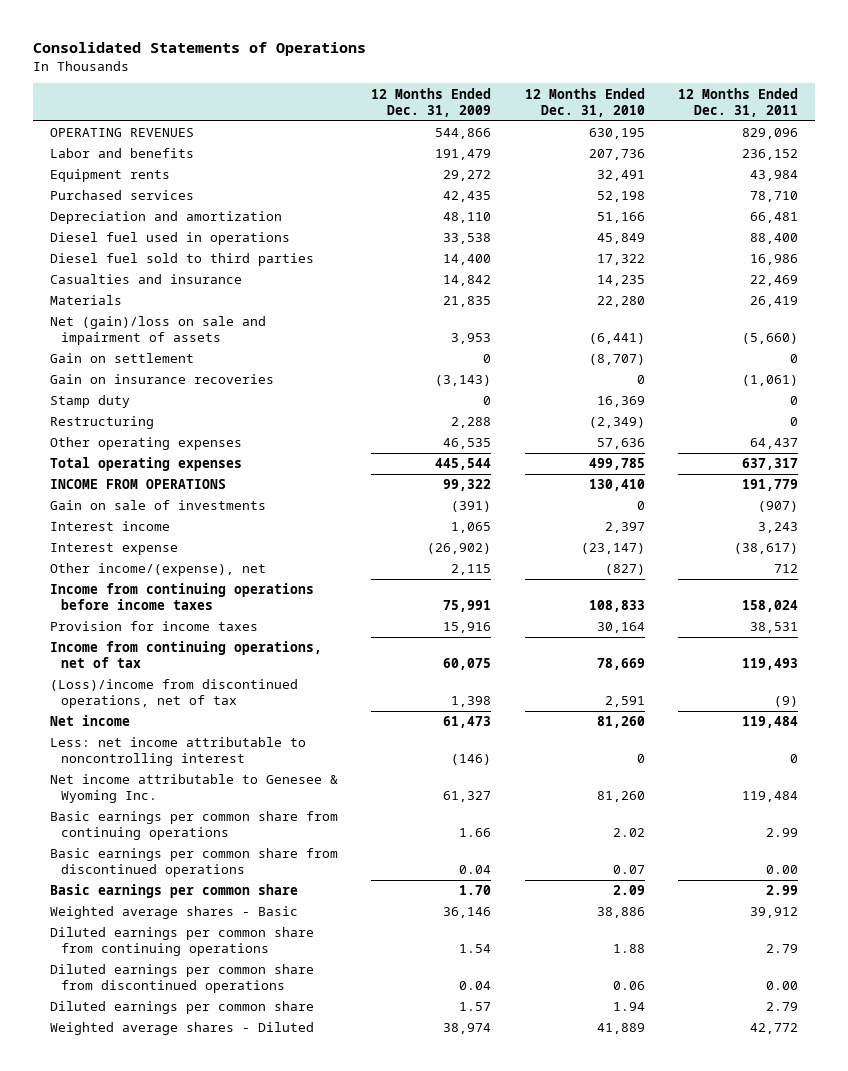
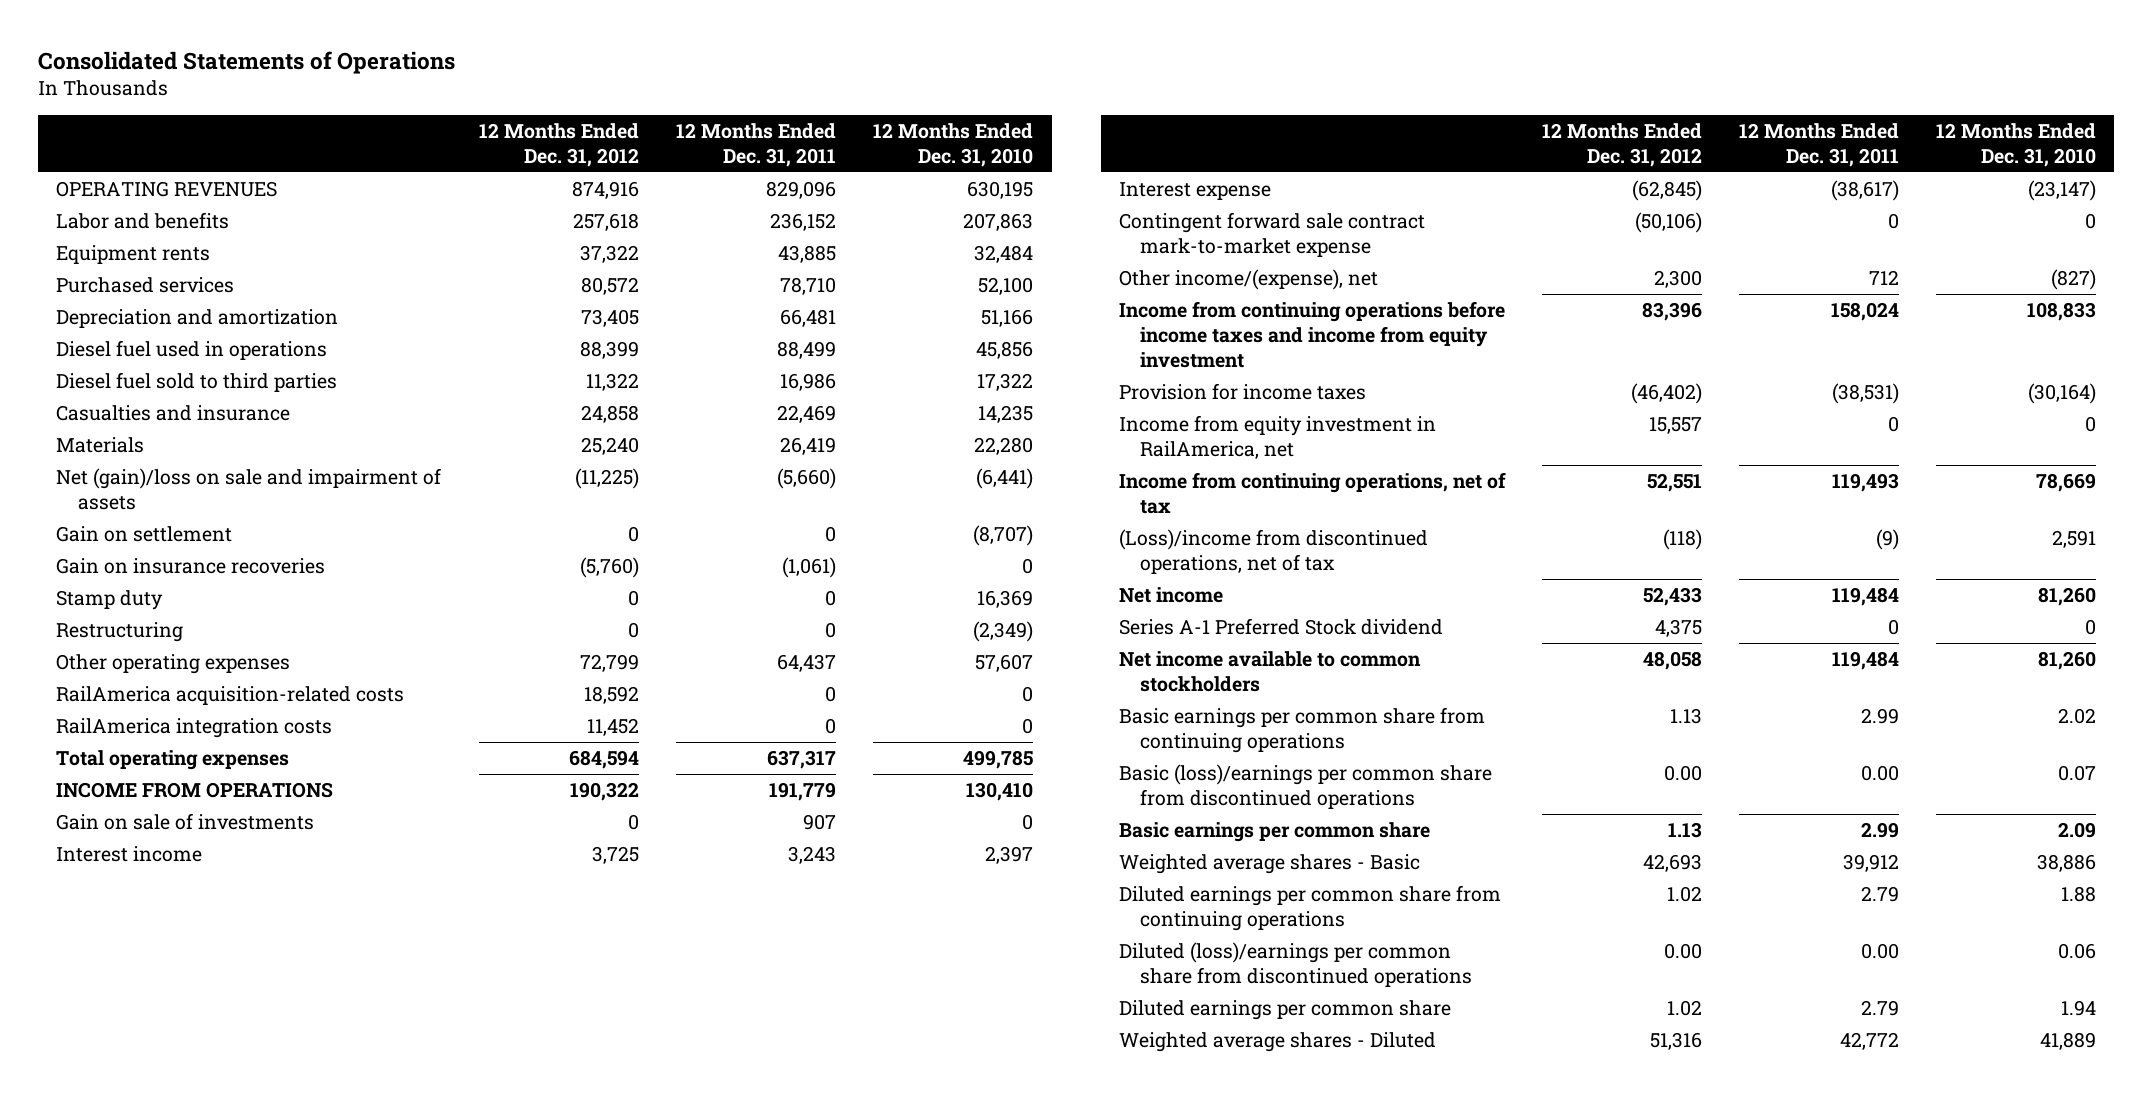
[371,87,492,117] 12 Months Ended Dec. 31, 2009 -> none
none -> [479,122,640,167] 12 Months Ended Dec. 31, 2012
[588,149,645,161] 207,736 -> [963,213,1034,232] 207,863
[596,170,645,182] 32,491 -> [974,245,1034,264] 32,484
[750,170,799,182] 43,984 -> [778,245,837,264] 43,885
[596,191,645,203] 52,198 -> [978,277,1034,296] 52,100
[596,233,645,245] 45,849 -> [976,341,1034,360] 45,856
[750,233,799,245] 88,400 -> [777,341,837,360] 88,499
[596,438,645,450] 57,636 -> [975,654,1034,673] 57,607
none -> [56,686,405,706] RailAmerica acquisition-related costs
none -> [56,718,333,739] RailAmerica integration costs
[758,501,799,513] (907) -> [803,814,837,831] 907
none -> [1119,212,1426,258] Contingent forward sale contract mark-to-market expense
[50,583,315,611] Income from continuing operations before income taxes -> [1119,301,1506,369] Income from continuing operations before income taxes and income from equity investment
[596,622,645,634] 30,164 -> [2027,383,2096,405] (30,164)
[750,622,799,634] 38,531 -> [1831,383,1899,405] (38,531)
none -> [1119,415,1437,460] Income from equity investment in RailAmerica, net
[50,737,307,767] Less: net income attributable to noncontrolling interest -> none
none -> [1119,618,1444,636] Series A-1 Preferred Stock dividend
[50,774,339,804] Net income attributable to Genesee & Wyoming Inc. -> [1119,651,1422,693] Net income available to common stockholders
[50,848,339,878] Basic earnings per common share from discontinued operations -> [1119,764,1493,810] Basic (loss)/earnings per common share from discontinued operations
[50,964,315,994] Diluted earnings per common share from discontinued operations -> [1119,942,1473,988] Diluted (loss)/earnings per common share from discontinued operations

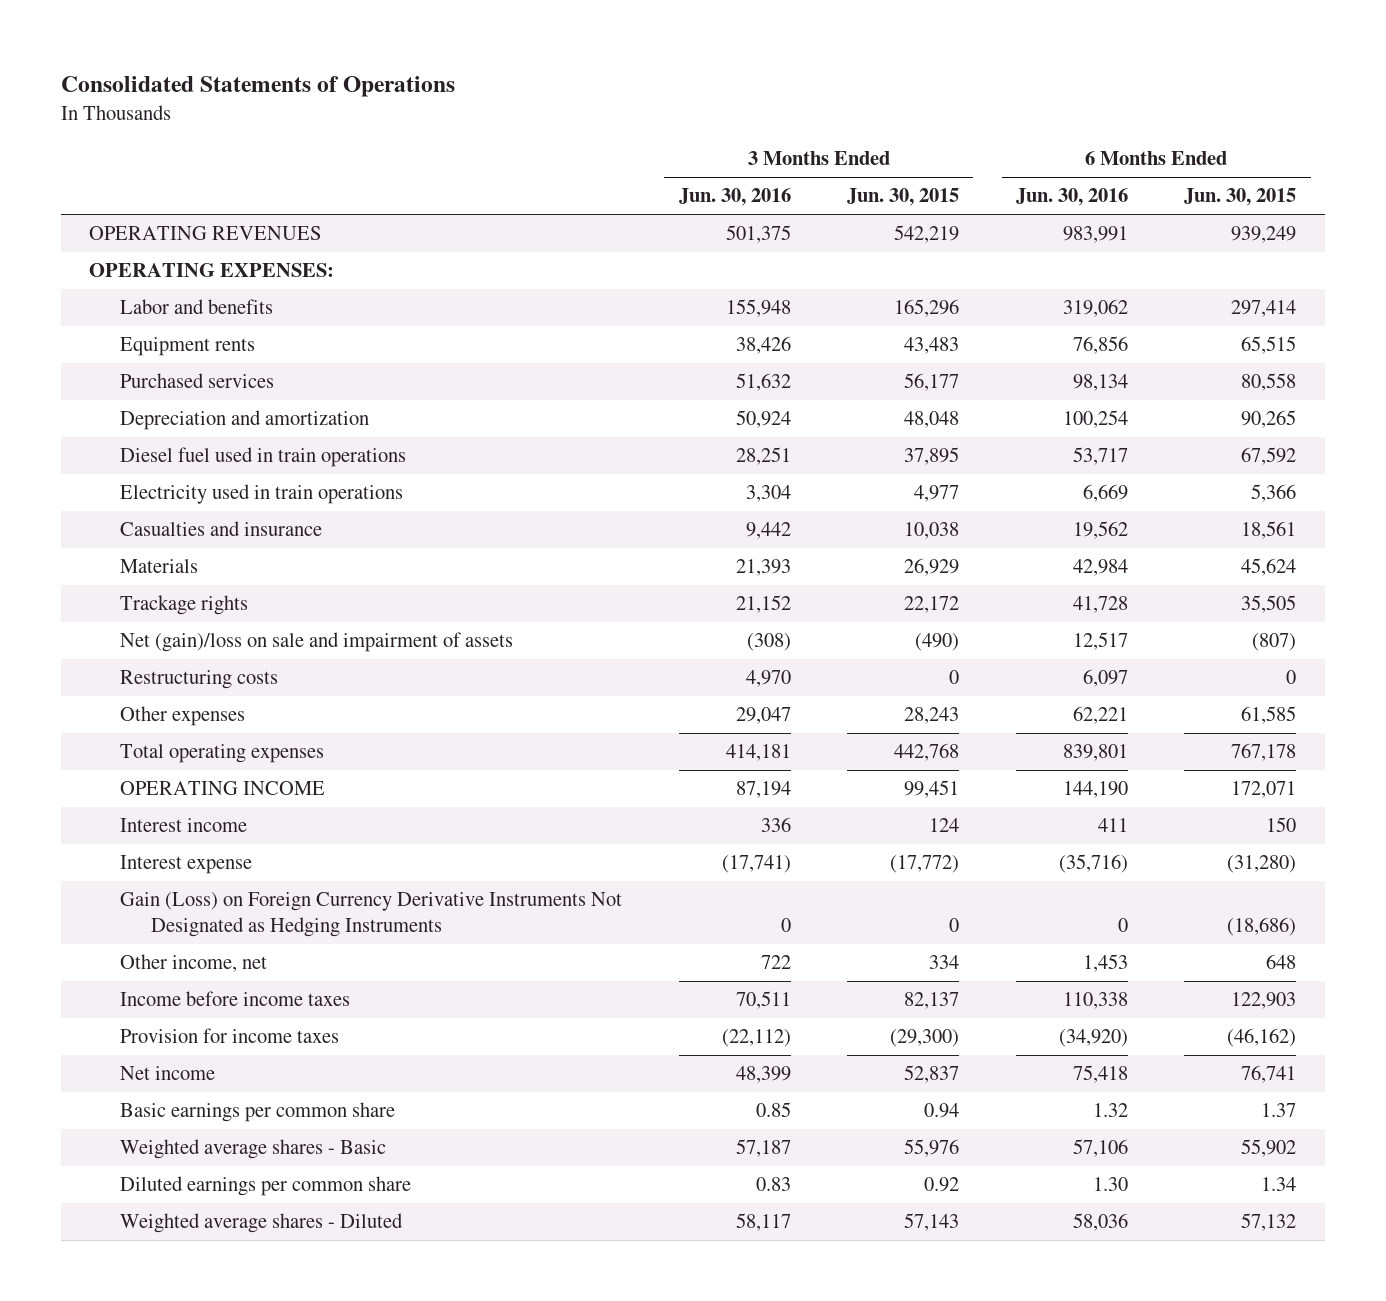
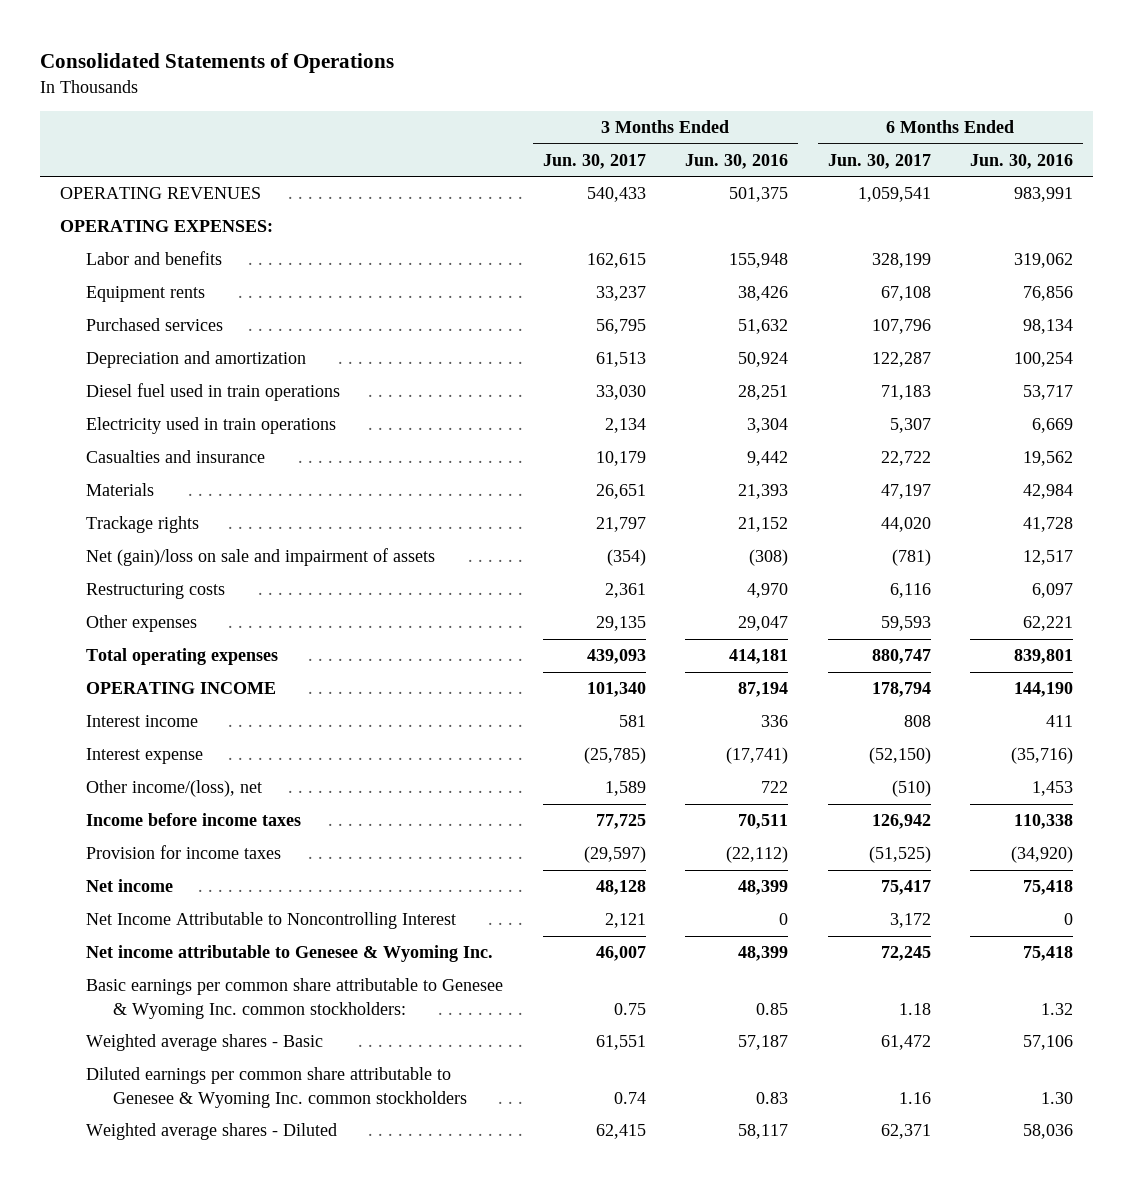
[847,188,960,207] Jun. 30, 2015 -> none
[1184,188,1297,207] Jun. 30, 2015 -> none
none -> [542,153,646,169] Jun. 30, 2017
none -> [827,153,931,169] Jun. 30, 2017
[120,892,623,937] Gain (Loss) on Foreign Currency Derivative Instruments Not Designated as Hedging Instruments -> none
[120,954,268,973] Other income, net -> [86,780,263,798] Other income/(loss), net
none -> [86,912,457,930] Net Income Attributable to Noncontrolling Interest
none -> [86,945,494,963] Net income attributable to Genesee & Wyoming Inc.
[120,1102,396,1123] Basic earnings per common share -> [86,978,504,1019] Basic earnings per common share attributable to Genesee & Wyoming Inc. common stockholders:
[120,1176,412,1197] Diluted earnings per common share -> [86,1067,467,1108] Diluted earnings per common share attributable to Genesee & Wyoming Inc. common stockholders

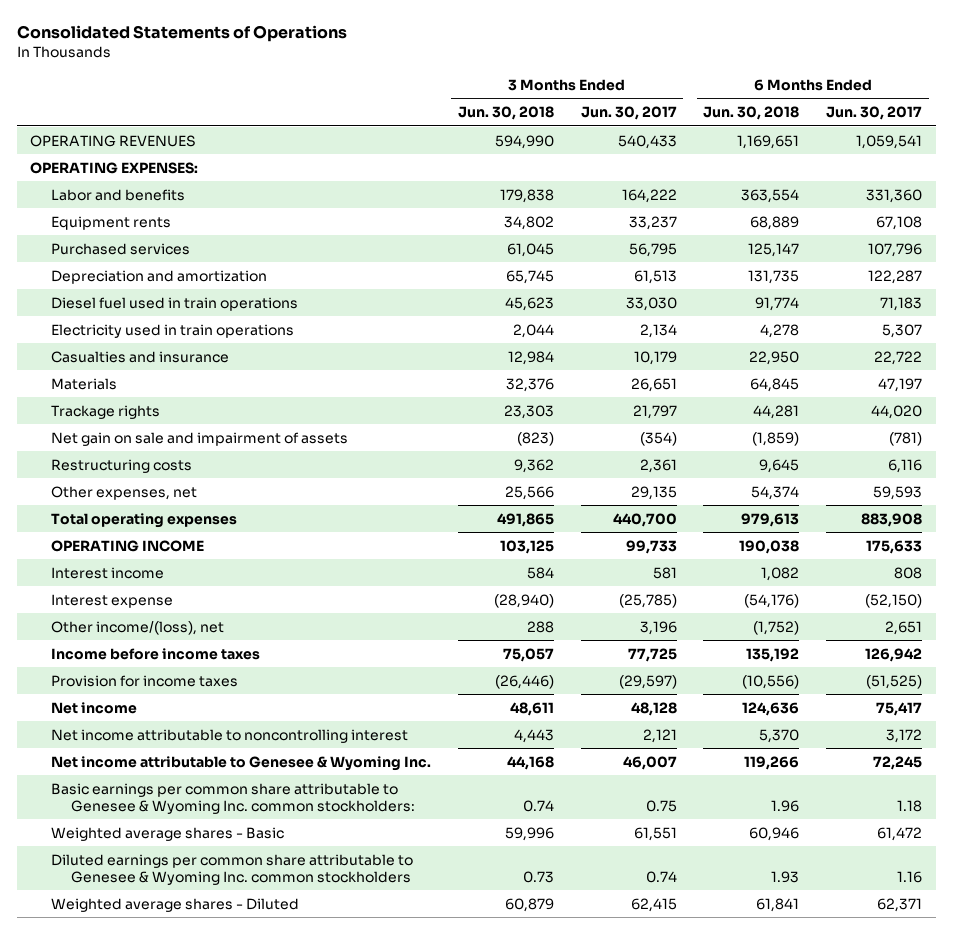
[685,153,789,169] Jun. 30, 2016 -> none
[969,153,1073,169] Jun. 30, 2016 -> none
none -> [457,106,554,121] Jun. 30, 2018
none -> [703,106,800,121] Jun. 30, 2018
[586,253,646,269] 162,615 -> [621,188,677,203] 164,222
[871,253,931,269] 328,199 -> [866,188,923,203] 331,360
[86,548,436,567] Net (gain)/loss on sale and impairment of assets -> [50,431,348,446] Net gain on sale and impairment of assets
[86,615,198,633] Other expenses -> [50,485,197,500] Other expenses, net
[586,649,646,665] 439,093 -> [612,512,677,527] 440,700
[871,649,931,665] 880,747 -> [861,512,923,527] 883,908
[586,682,646,698] 101,340 -> [625,539,677,554] 99,733
[871,682,931,698] 178,794 -> [866,539,923,554] 175,633
[604,781,646,797] 1,589 -> [639,620,677,635] 3,196
[891,780,931,798] (510) -> [885,620,923,635] 2,651
[86,912,457,930] Net Income Attributable to Noncontrolling Interest -> [50,728,408,743] Net income attributable to noncontrolling interest

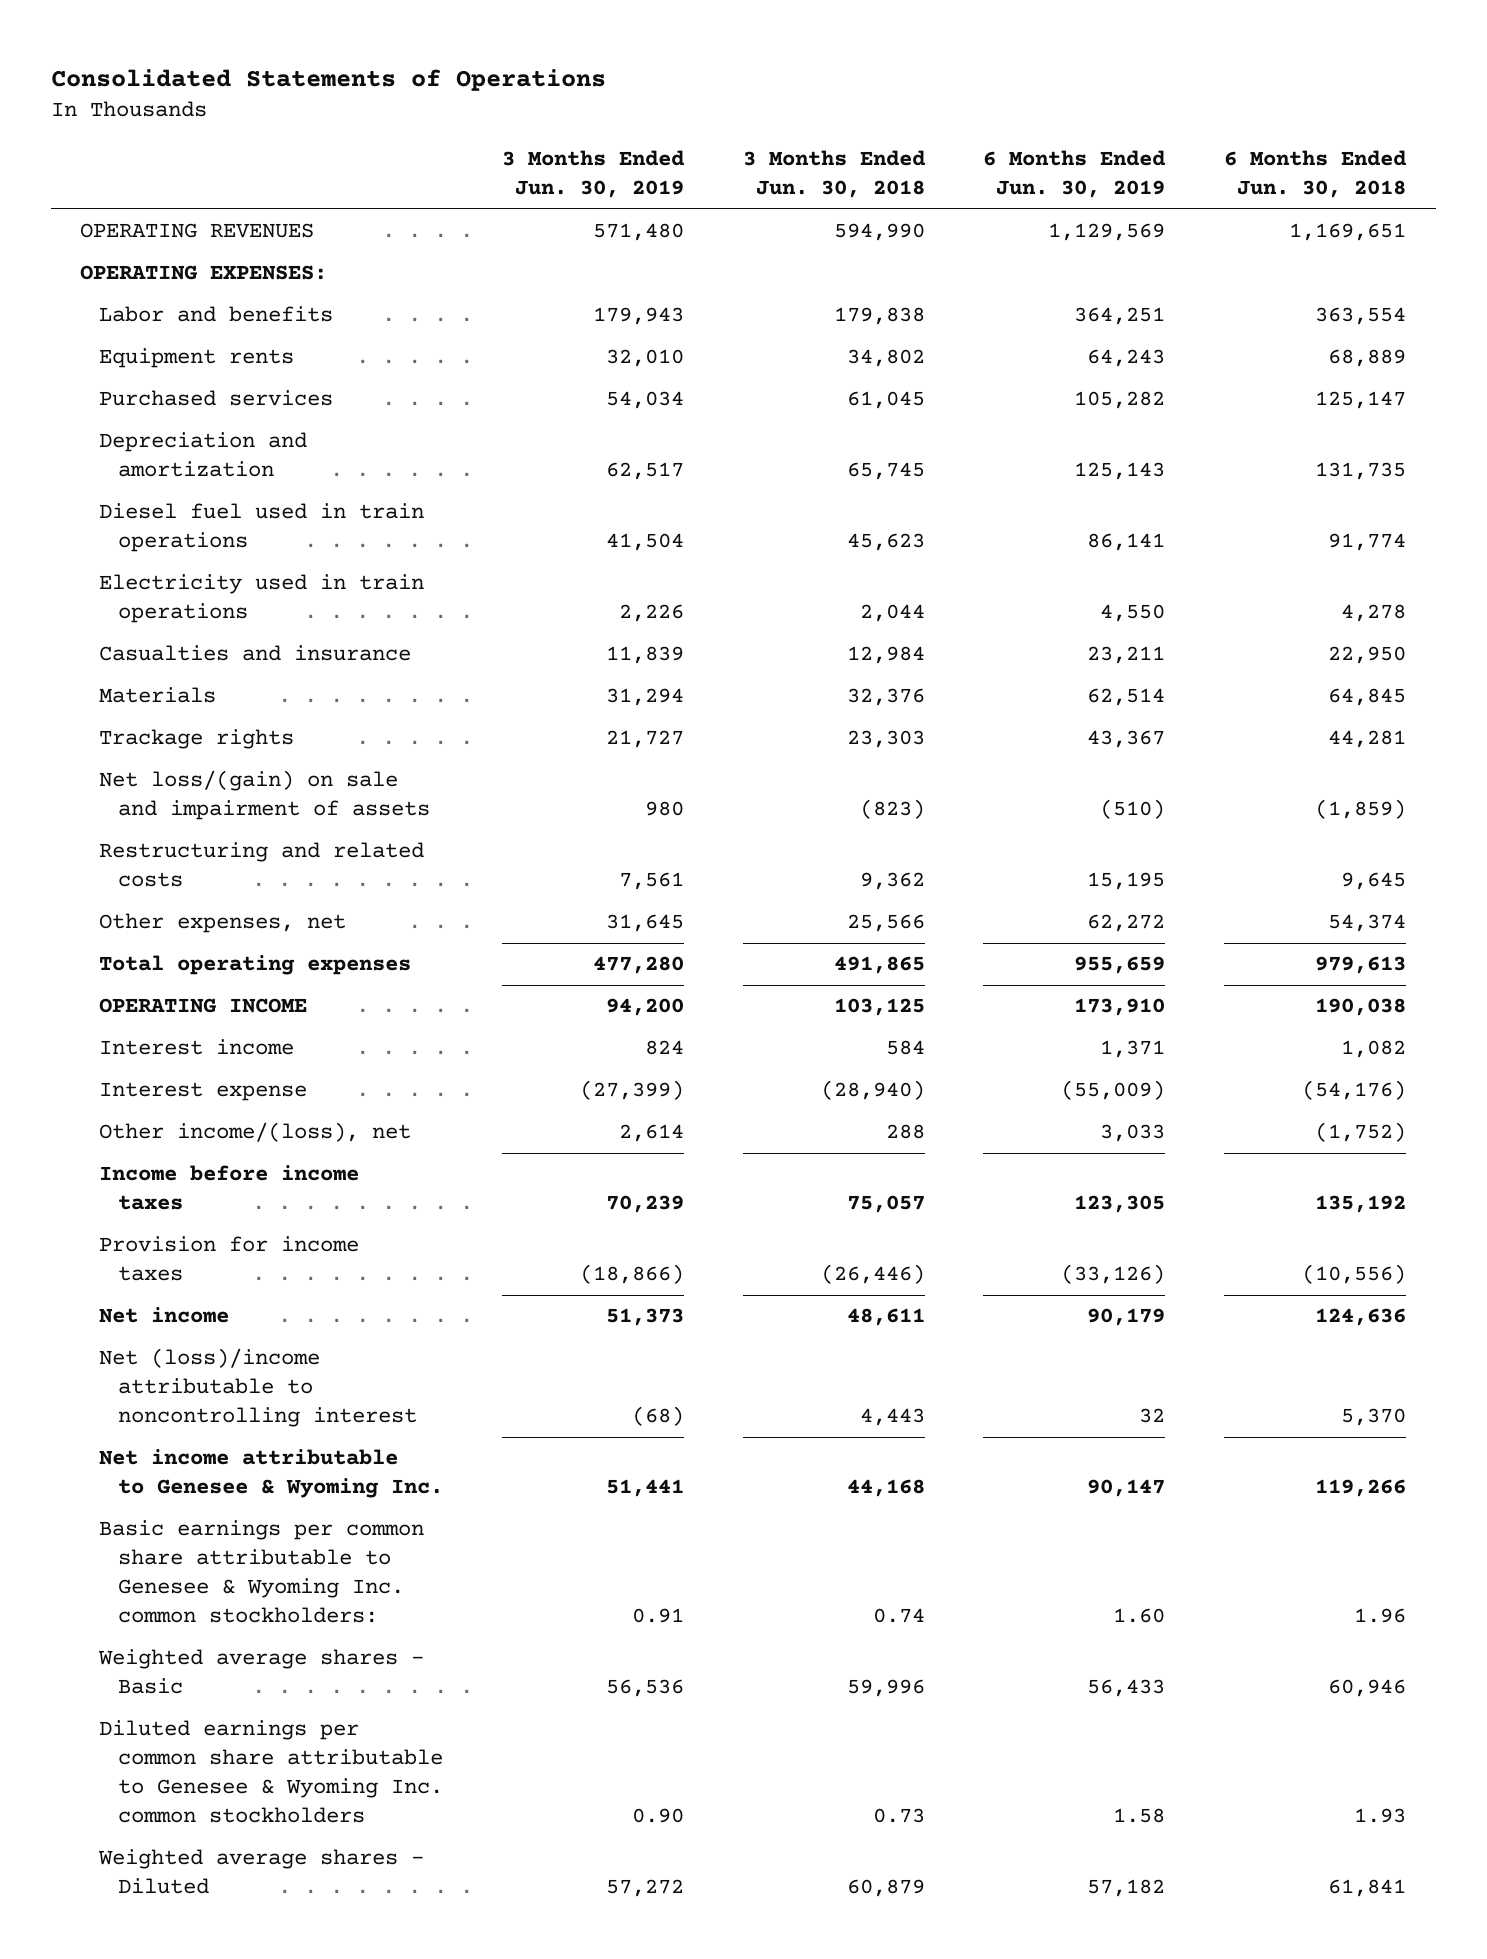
[580,106,677,121] Jun. 30, 2017 -> none
[826,106,923,121] Jun. 30, 2017 -> none
none -> [501,150,685,199] 3 Months Ended Jun. 30, 2019
none -> [983,150,1167,199] 6 Months Ended Jun. 30, 2019
[50,431,348,446] Net gain on sale and impairment of assets -> [99,770,431,821] Net loss/(gain) on sale and impairment of assets
[50,458,192,473] Restructuring costs -> [99,842,425,888] Restructuring and related costs
[50,728,408,743] Net income attributable to noncontrolling interest -> [99,1348,418,1428] Net (loss)/income attributable to noncontrolling interest

